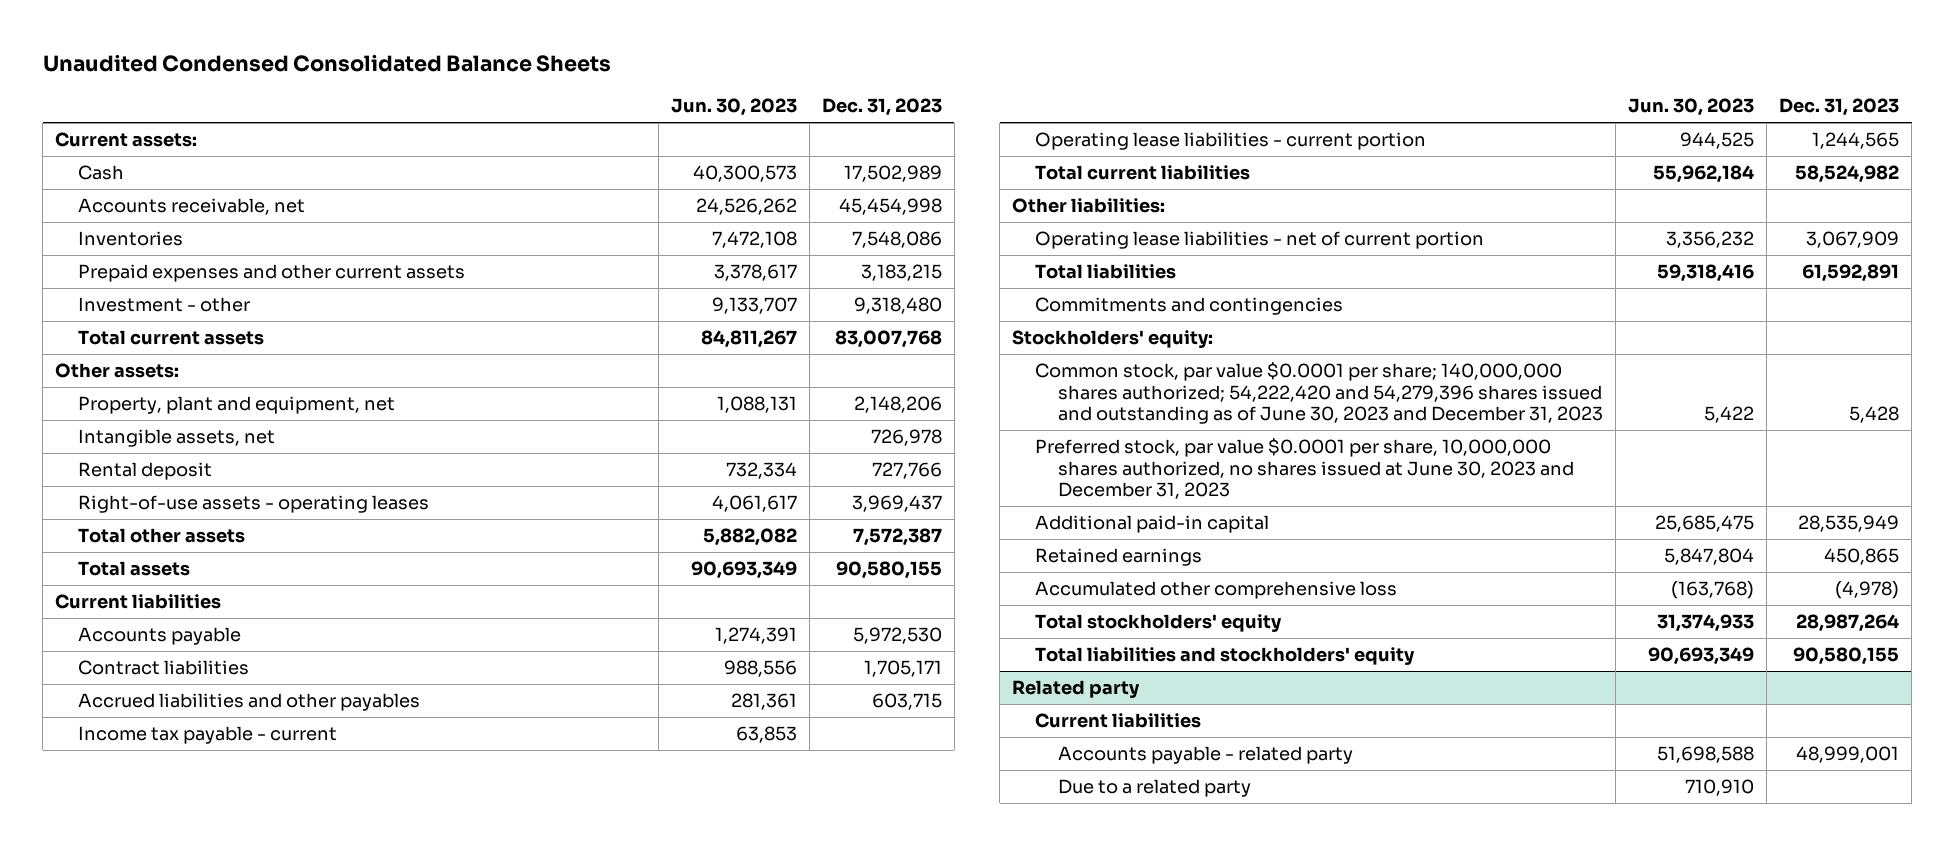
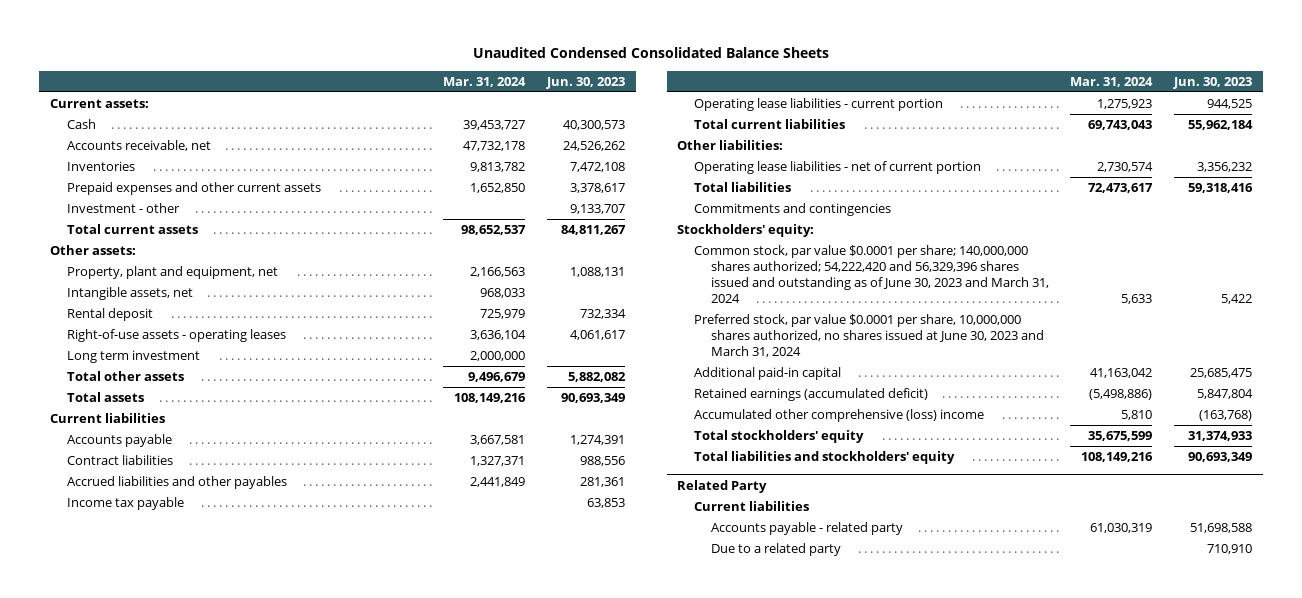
[821,98,942,117] Dec. 31, 2023 -> none
none -> [442,76,526,87] Mar. 31, 2024
none -> [66,349,200,363] Long term investment
[77,726,337,745] Income tax payable - current -> [66,496,184,510] Income tax payable
[1035,362,1603,424] Common stock, par value $0.0001 per share; 140,000,000 shares authorized; 54,222,420 and 54,279,396 shares issued and outstanding as of June 30, 2023 and December 31, 2023 -> [694,244,1049,303] Common stock, par value $0.0001 per share; 140,000,000 shares authorized; 54,222,420 and 56,329,396 shares issued and outstanding as of June 30, 2023 and March 31, 2024
[1035,438,1574,499] Preferred stock, par value $0.0001 per share, 10,000,000 shares authorized, no shares issued at June 30, 2023 and December 31, 2023 -> [694,313,1044,357] Preferred stock, par value $0.0001 per share, 10,000,000 shares authorized, no shares issued at June 30, 2023 and March 31, 2024
[1035,548,1203,567] Retained earnings -> [694,387,929,401] Retained earnings (accumulated deficit)
[1035,581,1398,600] Accumulated other comprehensive loss -> [694,408,985,422] Accumulated other comprehensive (loss) income
[1012,680,1141,699] Related party -> [677,479,768,493] Related Party

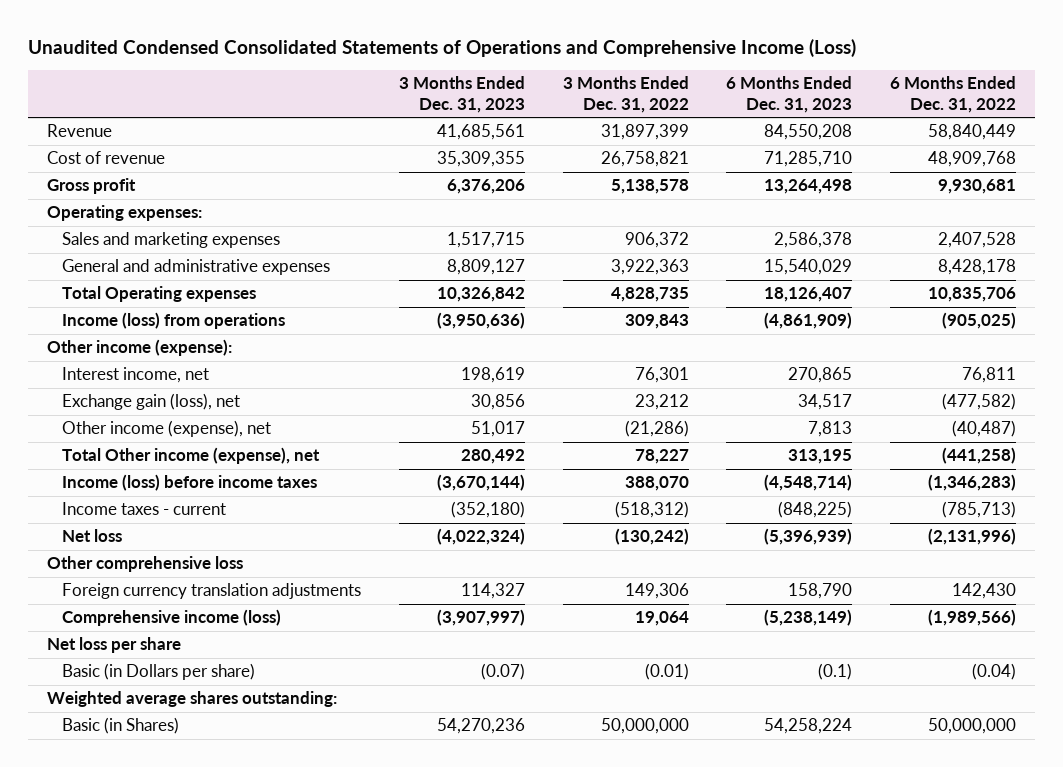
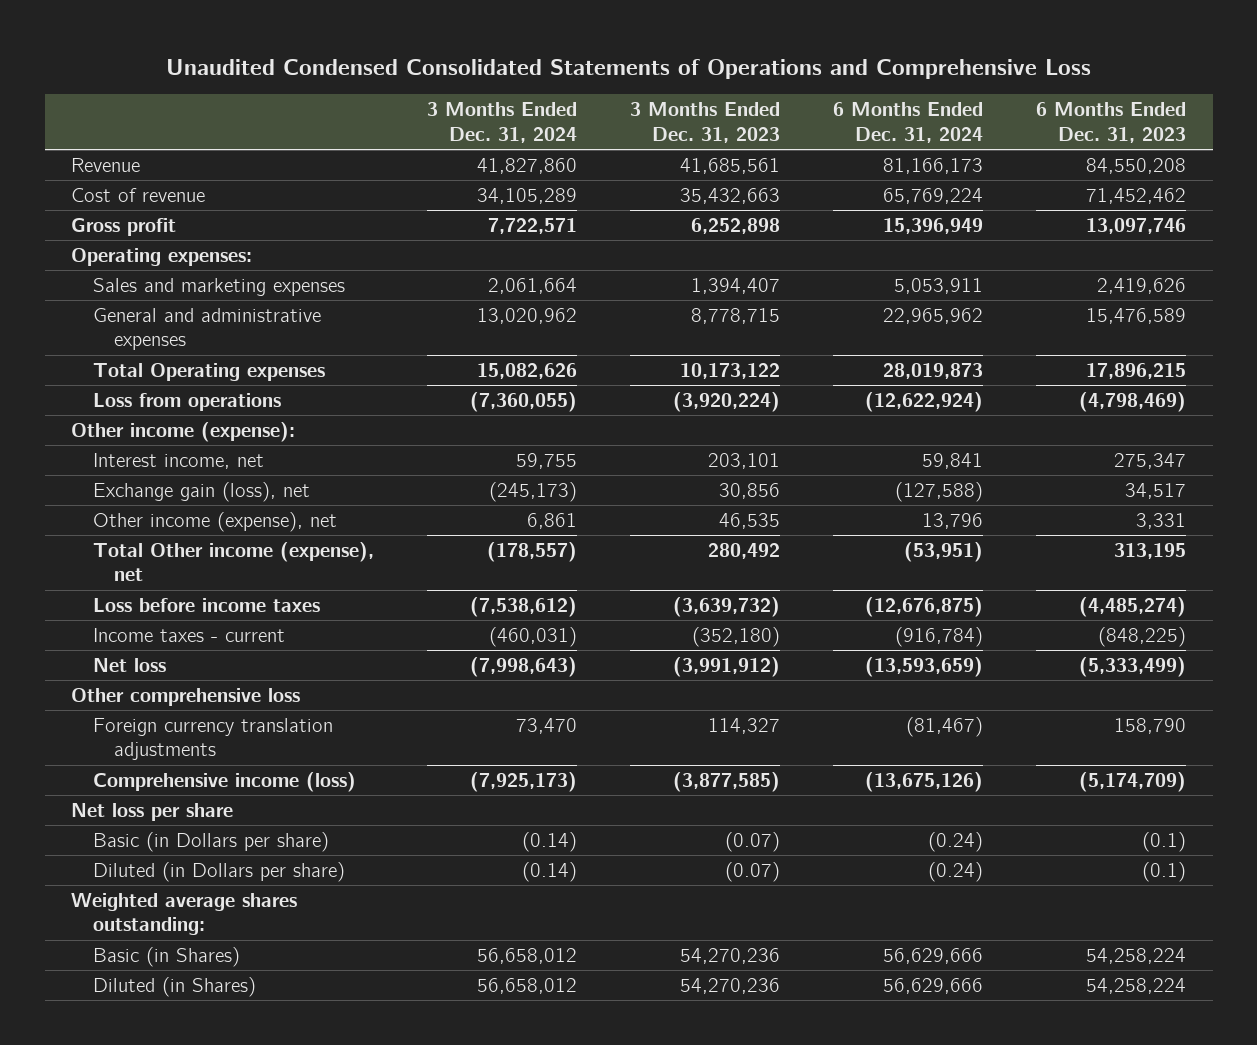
[28,38,857,57] Unaudited Condensed Consolidated Statements of Operations and Comprehensive Income (Loss) -> [165,58,1091,79] Unaudited Condensed Consolidated Statements of Operations and Comprehensive Loss
[562,76,689,113] 3 Months Ended Dec. 31, 2022 -> none
[890,76,1017,113] 6 Months Ended Dec. 31, 2022 -> none
none -> [426,102,577,143] 3 Months Ended Dec. 31, 2024
none -> [832,102,983,143] 6 Months Ended Dec. 31, 2024
[436,151,525,168] 35,309,355 -> [679,187,780,204] 35,432,663
[764,151,853,168] 71,285,710 -> [1086,187,1187,204] 71,452,462
[446,179,525,195] 6,376,206 -> [690,217,780,234] 6,252,898
[764,179,853,195] 13,264,498 -> [1086,217,1187,234] 13,097,746
[446,232,525,249] 1,517,715 -> [690,277,780,294] 1,394,407
[774,232,853,249] 2,586,378 -> [1097,277,1187,294] 2,419,626
[446,259,525,276] 8,809,127 -> [690,307,780,324] 8,778,715
[764,259,853,276] 15,540,029 -> [1086,307,1187,324] 15,476,589
[436,287,525,303] 10,326,842 -> [679,362,780,379] 10,173,122
[764,287,853,303] 18,126,407 -> [1086,362,1187,379] 17,896,215
[61,312,285,330] Income (loss) from operations -> [92,392,281,411] Loss from operations
[436,312,525,330] (3,950,636) -> [672,391,780,412] (3,920,224)
[764,312,853,330] (4,861,909) -> [1079,391,1187,412] (4,798,469)
[460,367,525,384] 198,619 -> [707,452,780,469] 203,101
[788,367,853,384] 270,865 -> [1114,452,1187,469] 275,347
[470,421,525,438] 51,017 -> [718,512,780,529] 46,535
[808,421,853,438] 7,813 -> [1136,512,1187,529] 3,331
[61,474,317,492] Income (loss) before income taxes -> [92,597,320,612] Loss before income taxes
[436,474,525,492] (3,670,144) -> [672,596,780,617] (3,639,732)
[764,474,853,492] (4,548,714) -> [1079,596,1187,617] (4,485,274)
[436,528,525,546] (4,022,324) -> [672,656,780,677] (3,991,912)
[764,528,853,546] (5,396,939) -> [1079,656,1187,677] (5,333,499)
[436,609,525,627] (3,907,997) -> [672,771,780,792] (3,877,585)
[764,609,853,627] (5,238,149) -> [1079,771,1187,792] (5,174,709)
none -> [92,861,345,882] Diluted (in Dollars per share)
none -> [92,976,256,997] Diluted (in Shares)

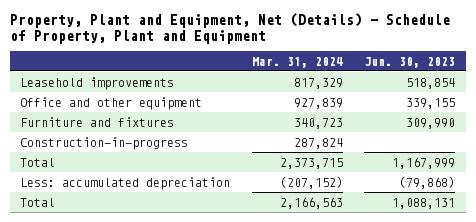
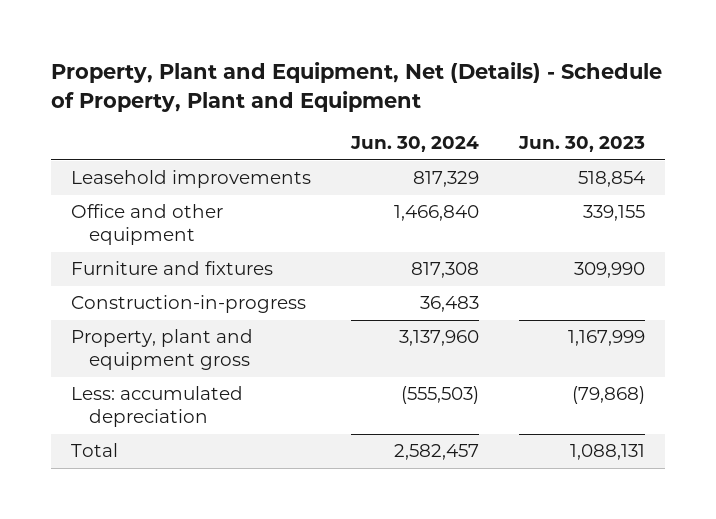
[251,56,343,68] Mar. 31, 2024 -> none
none -> [350,136,480,153] Jun. 30, 2024
[20,157,56,167] Total -> [70,329,253,371] Property, plant and equipment gross

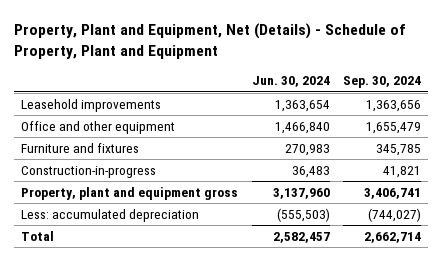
[518,136,646,153] Jun. 30, 2023 -> none
none -> [343,76,422,89] Sep. 30, 2024
[413,171,480,188] 817,329 -> [274,99,330,112] 1,363,654
[411,262,480,279] 817,308 -> [284,143,330,156] 270,983

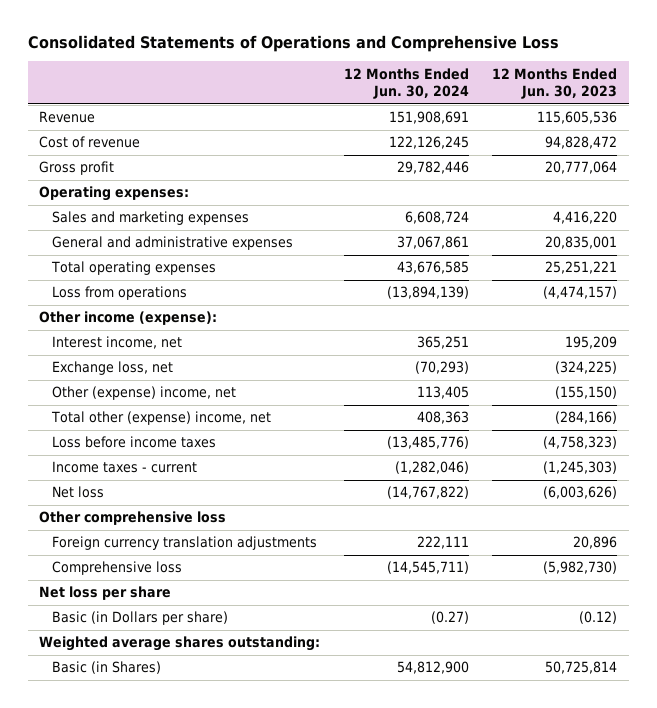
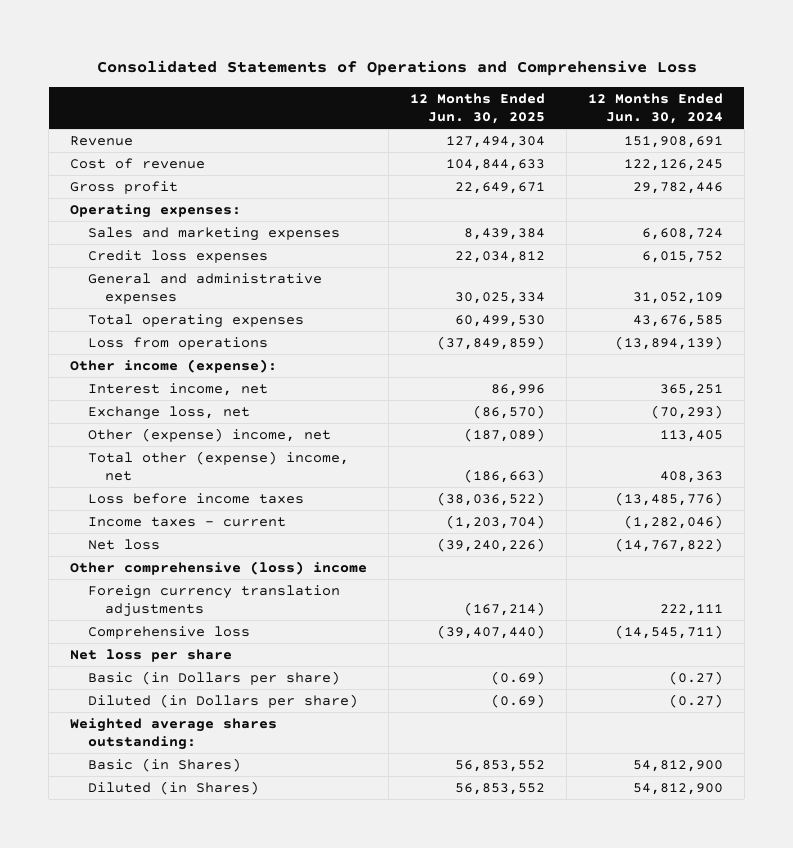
[492,67,618,100] 12 Months Ended Jun. 30, 2023 -> none
none -> [410,92,546,125] 12 Months Ended Jun. 30, 2025
none -> [87,249,268,263] Credit loss expenses
[396,236,469,250] 37,067,861 -> [632,292,723,305] 31,052,109
[39,511,227,526] Other comprehensive loss -> [70,560,368,575] Other comprehensive (loss) income
none -> [87,693,358,708] Diluted (in Dollars per share)
none -> [87,780,259,795] Diluted (in Shares)

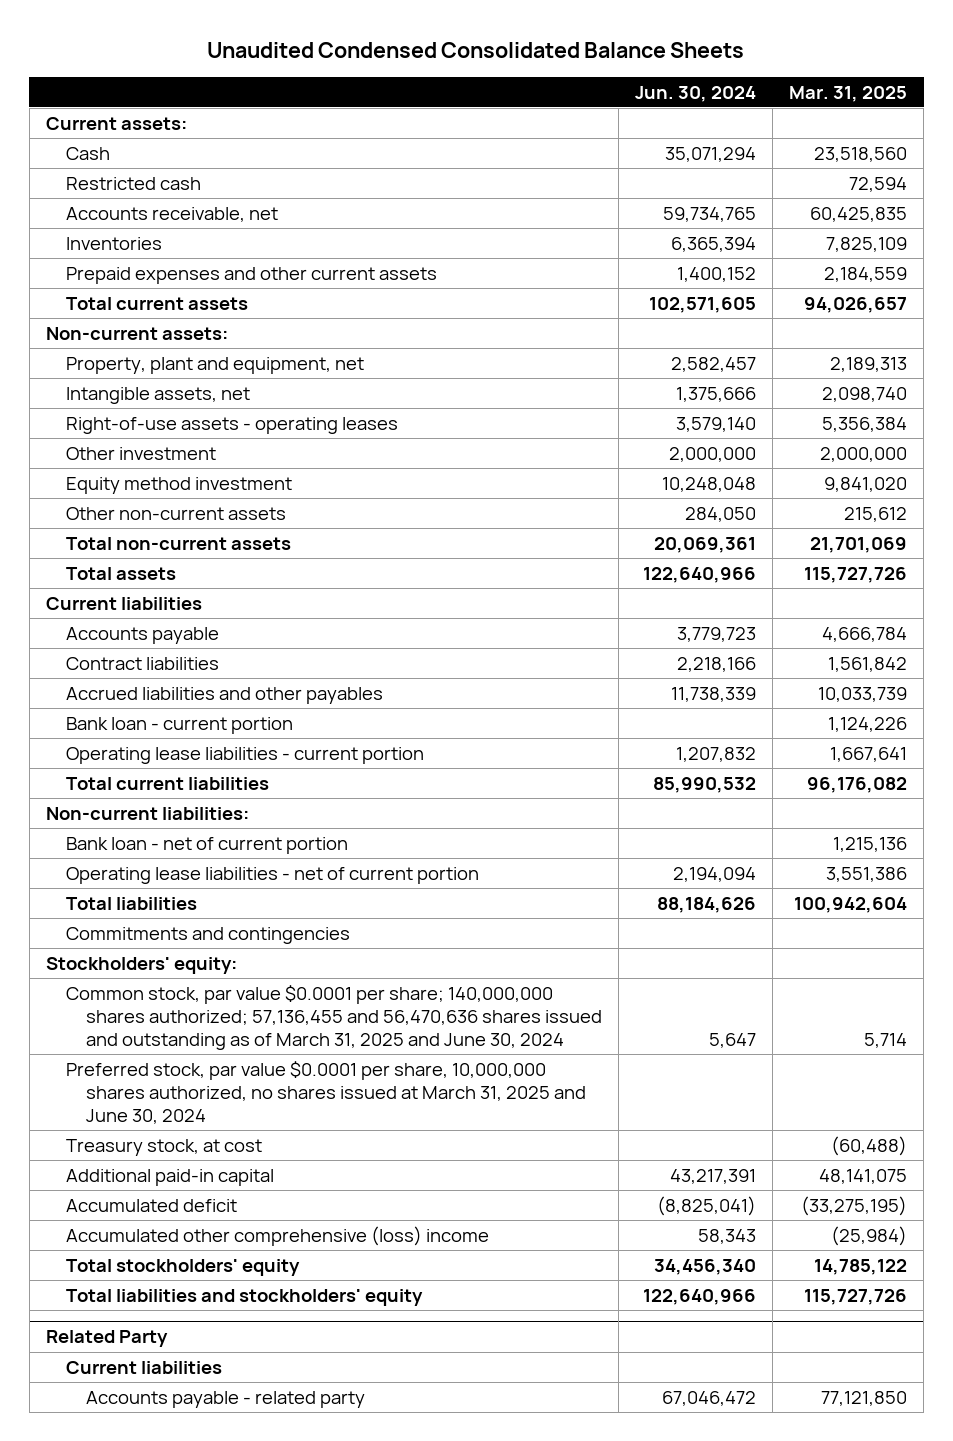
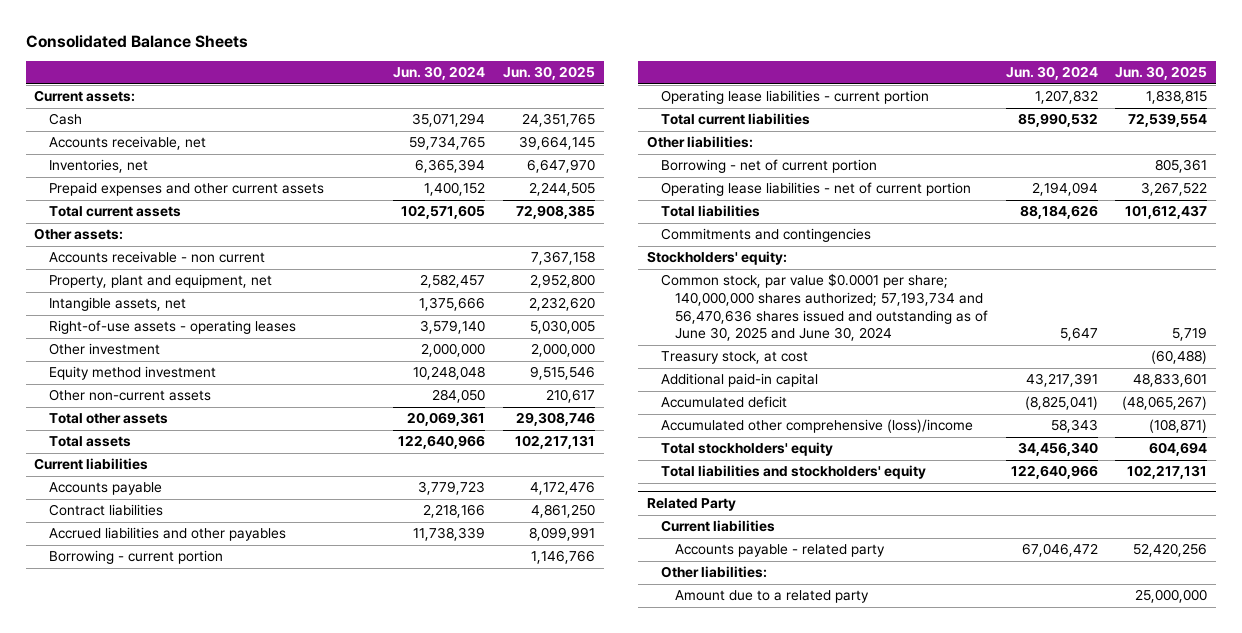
[207,42,745,59] Unaudited Condensed Consolidated Balance Sheets -> [25,35,248,49] Consolidated Balance Sheets
[789,85,908,102] Mar. 31, 2025 -> none
none -> [502,66,595,81] Jun. 30, 2025
[65,176,201,190] Restricted cash -> none
[65,236,162,250] Inventories -> [48,159,148,174] Inventories, net
[45,326,228,340] Non-current assets: -> [34,228,124,241] Other assets:
none -> [48,251,265,264] Accounts receivable - non current
[65,536,291,550] Total non-current assets -> [48,413,168,425] Total other assets
[65,716,293,734] Bank loan - current portion -> [48,550,223,565] Borrowing - current portion
[45,806,249,820] Non-current liabilities: -> none
none -> [647,136,754,149] Other liabilities:
[65,836,348,854] Bank loan - net of current portion -> [661,159,878,174] Borrowing - net of current portion
[65,1060,587,1124] Preferred stock, par value $0.0001 per share, 10,000,000 shares authorized, no shares issued at March 31, 2025 and June 30, 2024 -> none
[65,984,603,1050] Common stock, par value $0.0001 per share; 140,000,000 shares authorized; 57,136,455 and 56,470,636 shares issued and outstanding as of March 31, 2025 and June 30, 2024 -> [661,273,989,342] Common stock, par value $0.0001 per share; 140,000,000 shares authorized; 57,193,734 and 56,470,636 shares issued and outstanding as of June 30, 2025 and June 30, 2024
[65,1225,489,1246] Accumulated other comprehensive (loss) income -> [661,419,974,434] Accumulated other comprehensive (loss)/income
none -> [661,566,768,579] Other liabilities:
none -> [675,590,870,604] Amount due to a related party

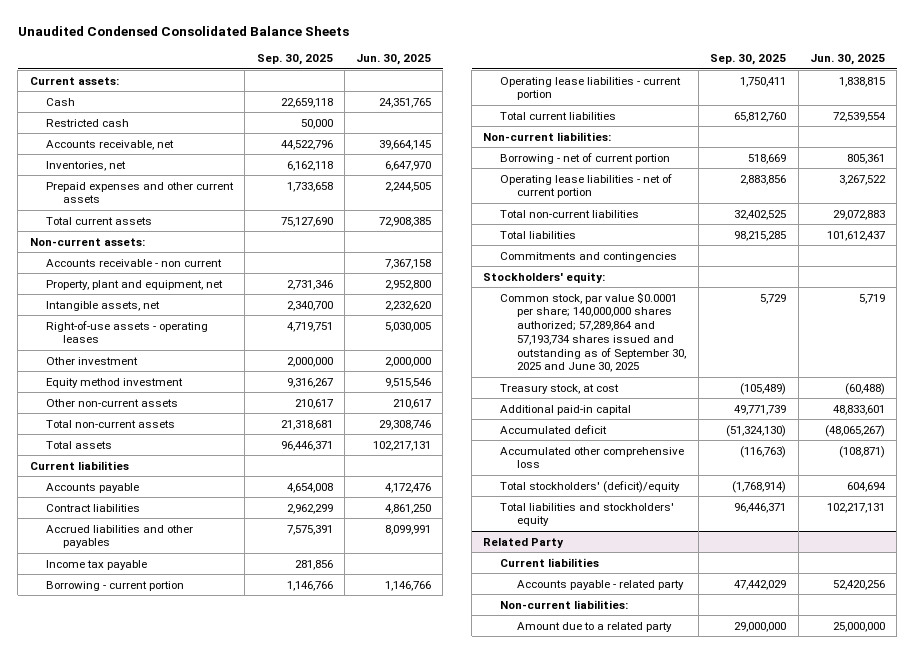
[25,35,248,49] Consolidated Balance Sheets -> [17,25,349,36] Unaudited Condensed Consolidated Balance Sheets
[393,66,486,81] Jun. 30, 2024 -> none
none -> [256,54,333,66] Sep. 30, 2025
none -> [46,118,130,127] Restricted cash
[34,228,124,241] Other assets: -> [29,237,145,246] Non-current assets:
[48,413,168,425] Total other assets -> [46,419,176,428] Total non-current assets
none -> [46,559,148,570] Income tax payable
[647,136,754,149] Other liabilities: -> none
none -> [483,131,612,141] Non-current liabilities:
none -> [500,209,640,218] Total non-current liabilities
[661,273,989,342] Common stock, par value $0.0001 per share; 140,000,000 shares authorized; 57,193,734 and 56,470,636 shares issued and outstanding as of June 30, 2025 and June 30, 2024 -> [500,291,686,373] Common stock, par value $0.0001 per share; 140,000,000 shares authorized; 57,289,864 and 57,193,734 shares issued and outstanding as of September 30, 2025 and June 30, 2025
[661,419,974,434] Accumulated other comprehensive (loss)/income -> [500,446,685,469] Accumulated other comprehensive loss
[661,442,834,457] Total stockholders' equity -> [500,480,681,493] Total stockholders' (deficit)/equity
[661,566,768,579] Other liabilities: -> none
none -> [500,599,629,609] Non-current liabilities:

